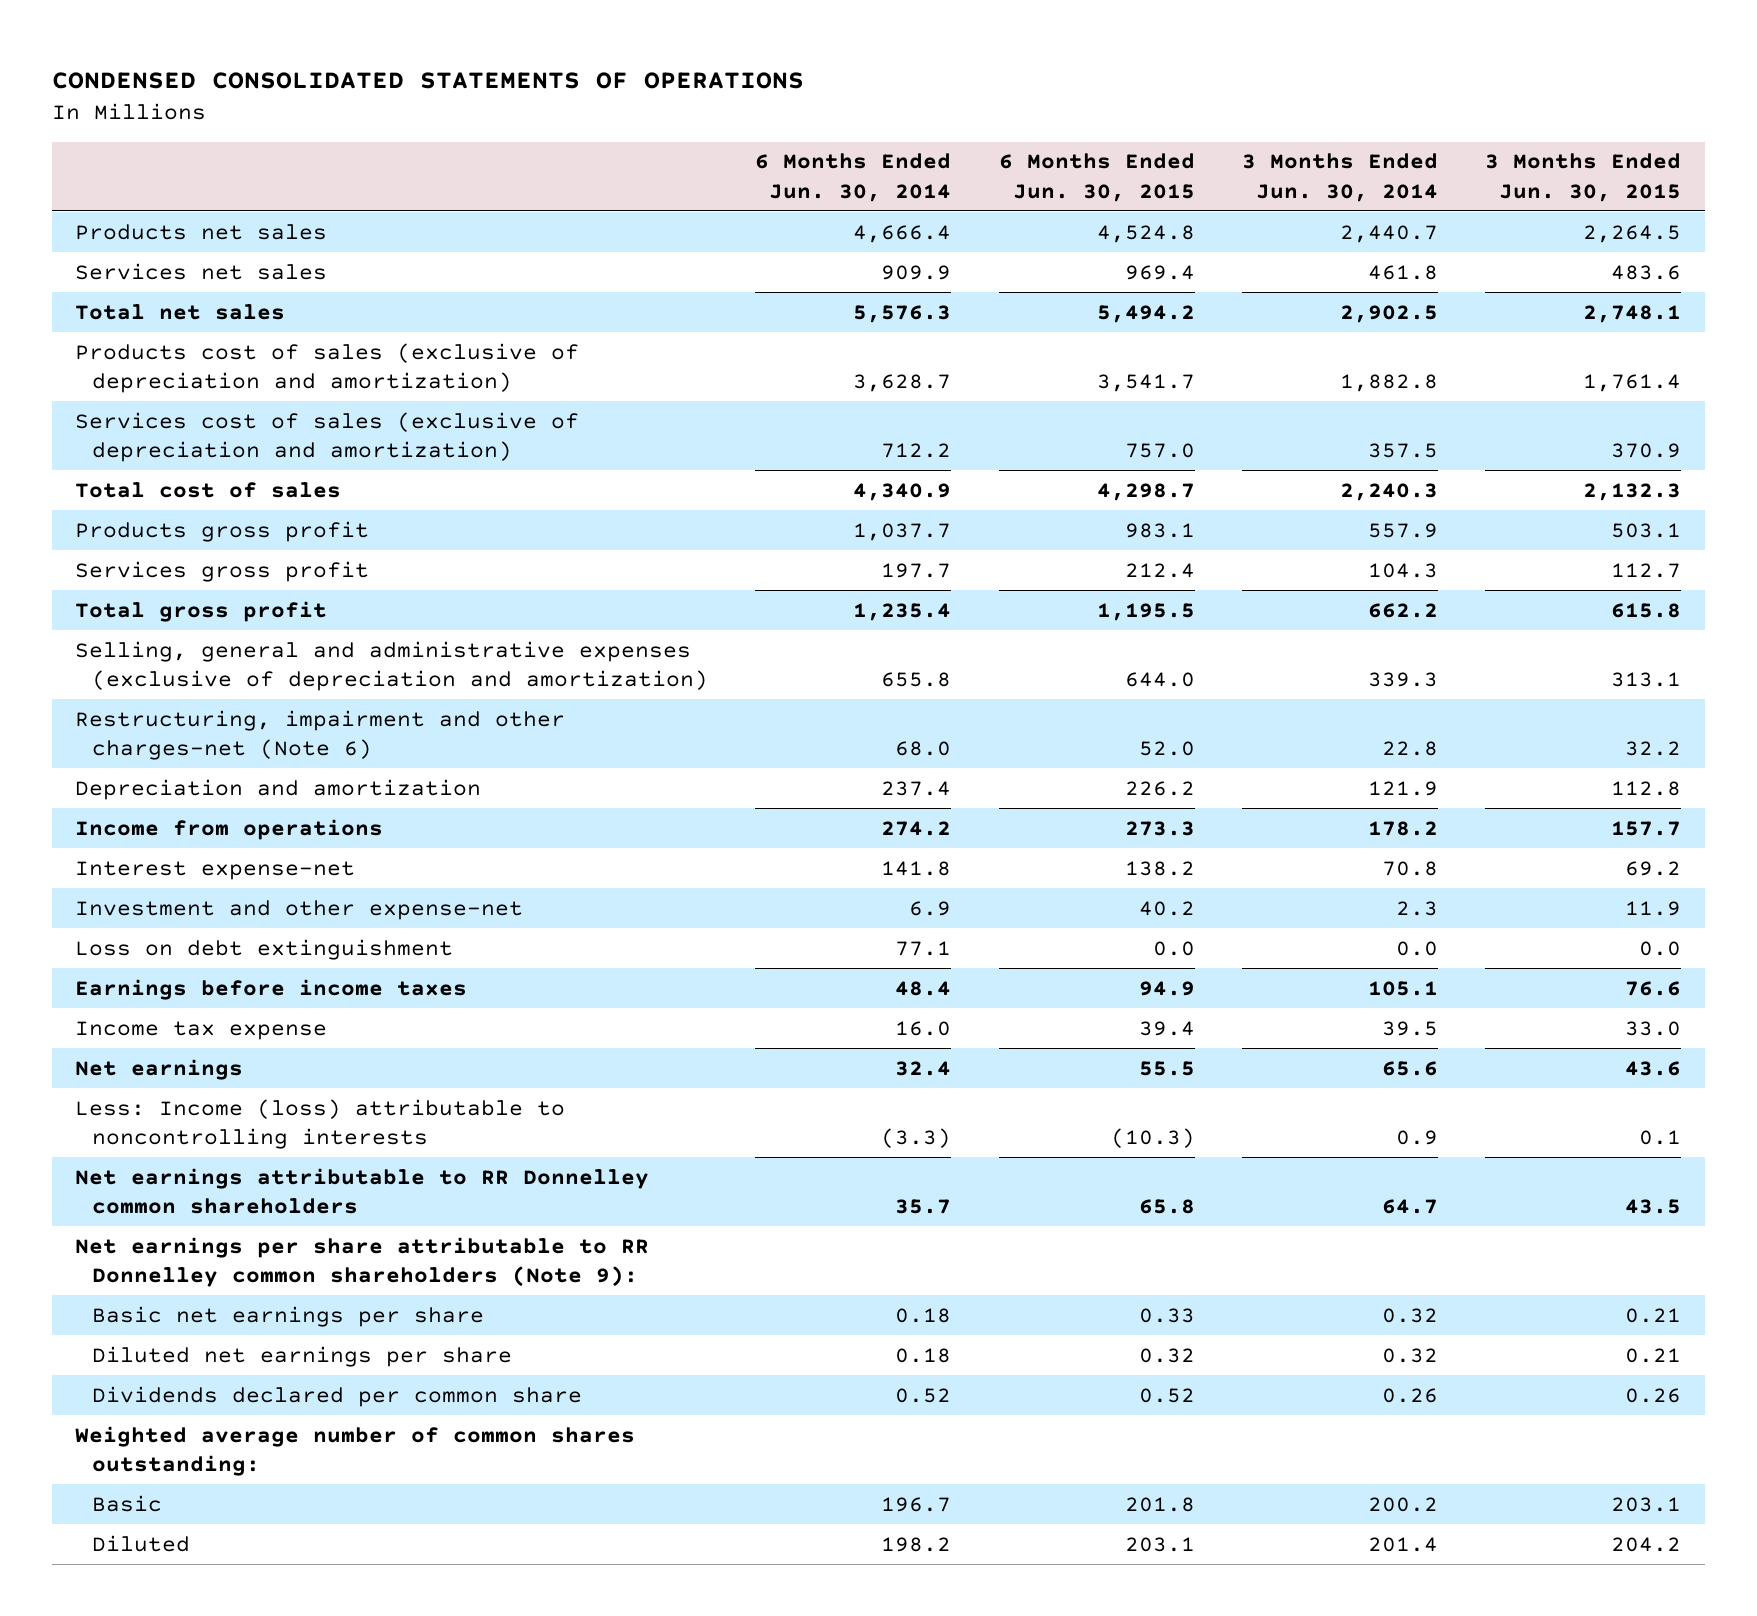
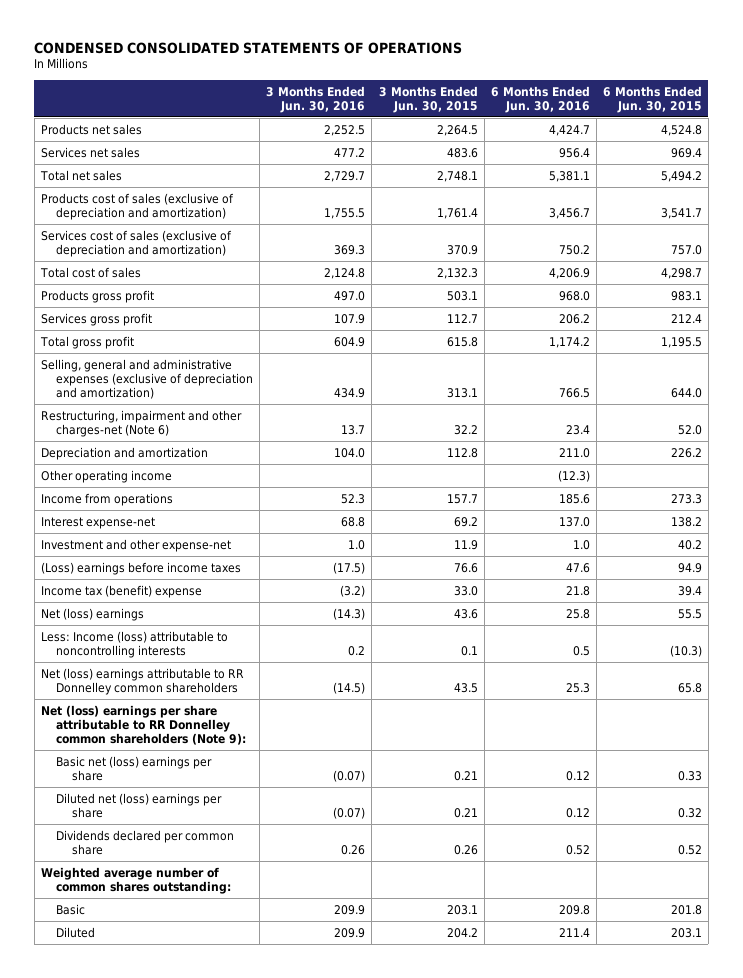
[755,153,952,202] 6 Months Ended Jun. 30, 2014 -> none
[1241,153,1438,202] 3 Months Ended Jun. 30, 2014 -> none
none -> [266,85,366,113] 3 Months Ended Jun. 30, 2016
none -> [490,85,590,113] 6 Months Ended Jun. 30, 2016
none -> [41,469,173,483] Other operating income
[75,938,454,960] Loss on debt extinguishment -> none
[75,978,468,1000] Earnings before income taxes -> [41,561,242,575] (Loss) earnings before income taxes
[75,1020,328,1040] Income tax expense -> [41,584,203,598] Income tax (benefit) expense
[75,1058,244,1080] Net earnings -> [41,607,145,621] Net (loss) earnings
[75,1167,650,1214] Net earnings attributable to RR Donnelley common shareholders -> [41,667,245,695] Net (loss) earnings attributable to RR Donnelley common shareholders
[75,1236,650,1287] Net earnings per share attributable to RR Donnelley common shareholders (Note 9): -> [41,704,247,746] Net (loss) earnings per share attributable to RR Donnelley common shareholders (Note 9):
[91,1305,484,1327] Basic net earnings per share -> [56,755,213,781] Basic net (loss) earnings per share
[91,1345,512,1367] Diluted net earnings per share -> [56,792,223,818] Diluted net (loss) earnings per share

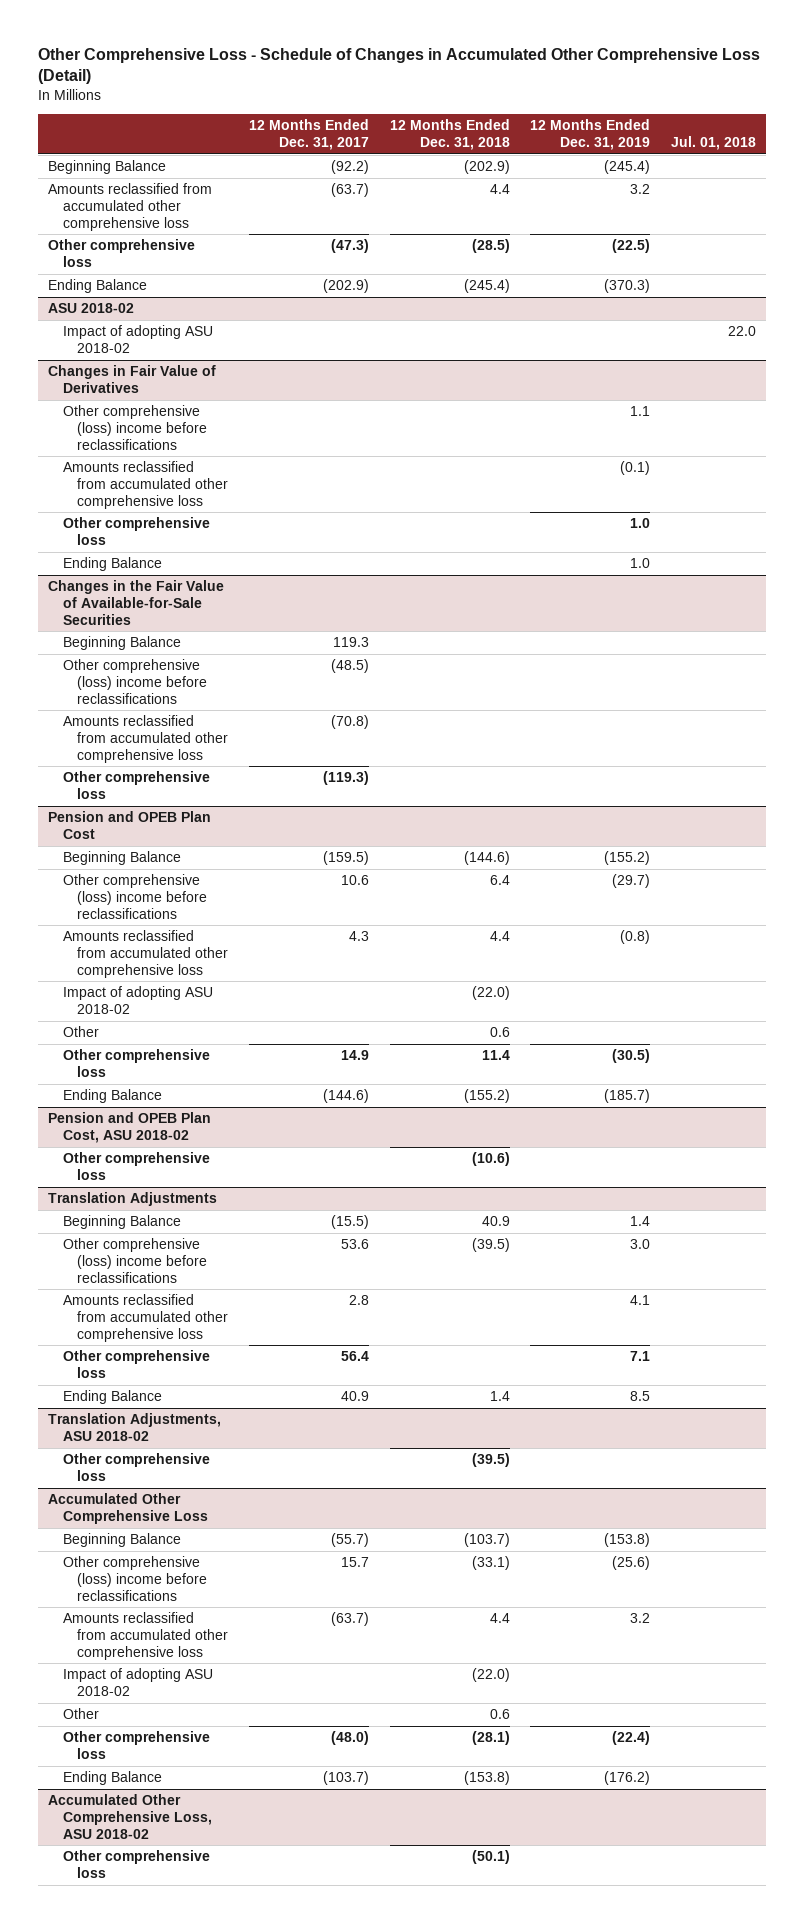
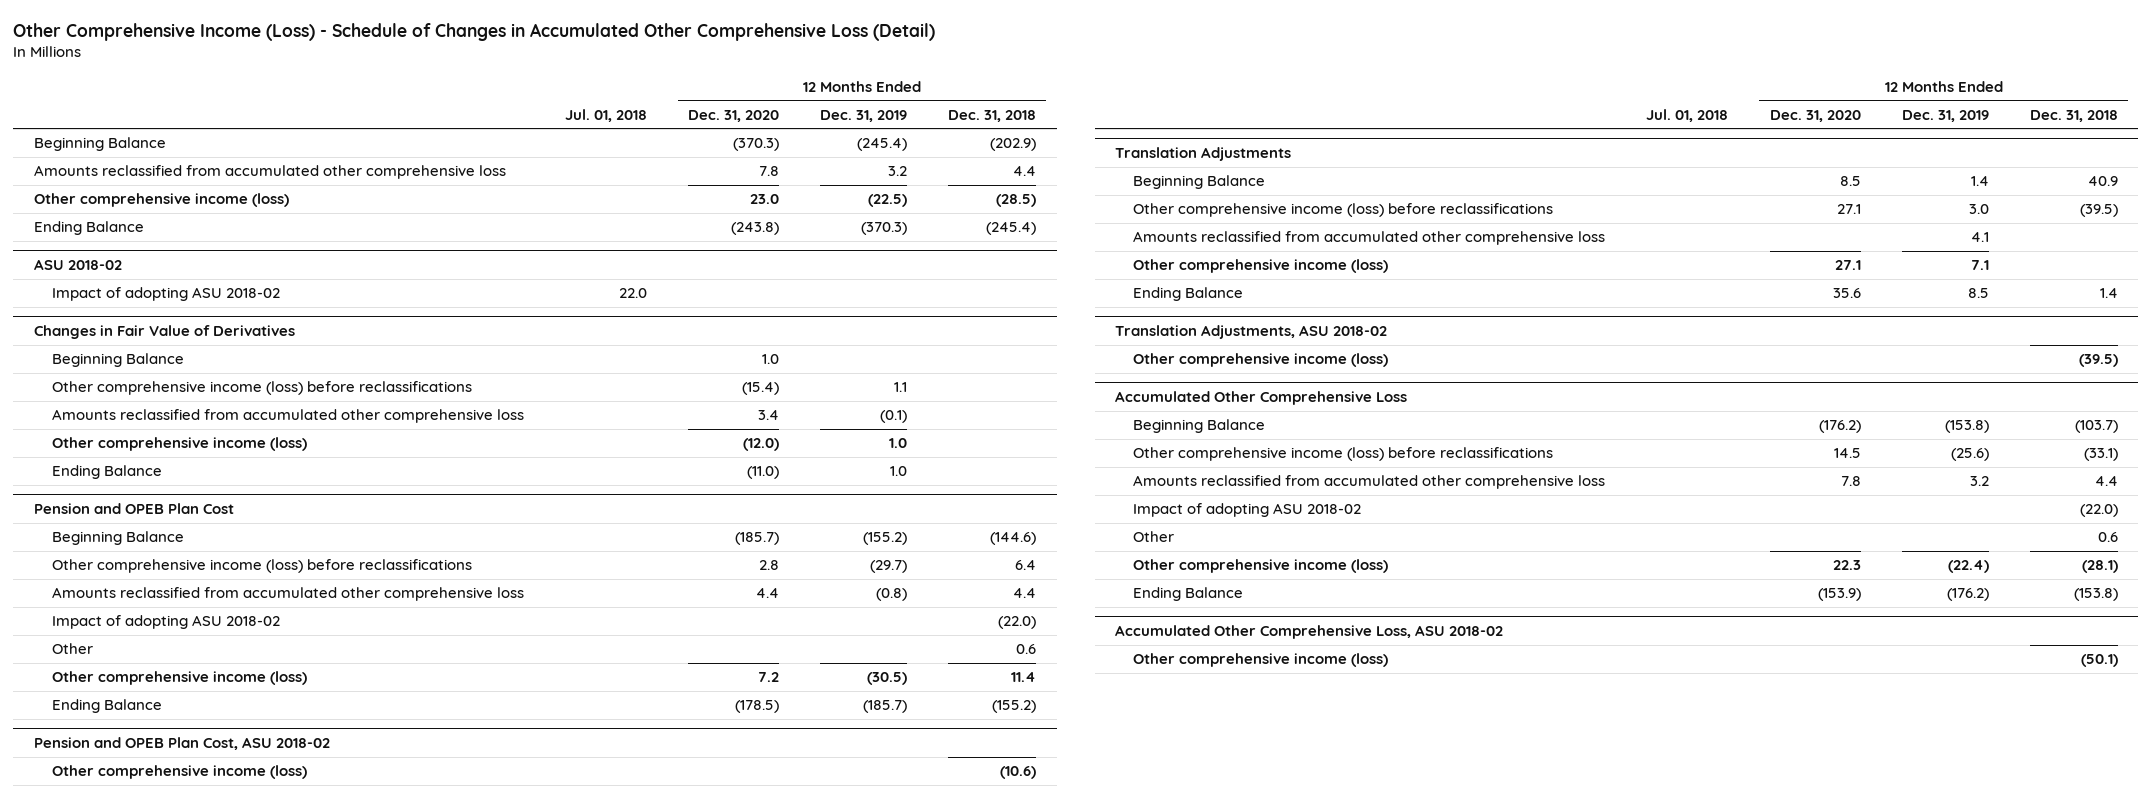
[38,47,761,85] Other Comprehensive Loss - Schedule of Changes in Accumulated Other Comprehensive Loss (Detail) -> [12,22,935,41] Other Comprehensive Income (Loss) - Schedule of Changes in Accumulated Other Comprehensive Loss (Detail)
[248,119,369,151] 12 Months Ended Dec. 31, 2017 -> none
none -> [687,109,779,122] Dec. 31, 2020
[48,239,196,268] Other comprehensive loss -> [33,193,289,208] Other comprehensive income (loss)
none -> [51,353,184,368] Beginning Balance
[62,405,208,450] Other comprehensive (loss) income before reclassifications -> [51,381,472,396] Other comprehensive income (loss) before reclassifications
[62,517,210,546] Other comprehensive loss -> [51,437,307,452] Other comprehensive income (loss)
[48,580,225,625] Changes in the Fair Value of Available-for-Sale Securities -> none
[62,636,181,651] Beginning Balance -> none
[62,659,208,704] Other comprehensive (loss) income before reclassifications -> none
[62,715,229,763] Amounts reclassified from accumulated other comprehensive loss -> none
[62,771,210,800] Other comprehensive loss -> none
[62,874,208,919] Other comprehensive (loss) income before reclassifications -> [51,559,472,574] Other comprehensive income (loss) before reclassifications
[62,1049,210,1078] Other comprehensive loss -> [51,671,307,686] Other comprehensive income (loss)
[62,1152,210,1181] Other comprehensive loss -> [51,765,307,780] Other comprehensive income (loss)
[62,1238,208,1283] Other comprehensive (loss) income before reclassifications -> [1133,203,1554,218] Other comprehensive income (loss) before reclassifications
[62,1350,210,1379] Other comprehensive loss -> [1133,259,1389,274] Other comprehensive income (loss)
[62,1453,210,1482] Other comprehensive loss -> [1133,353,1389,368] Other comprehensive income (loss)
[62,1556,208,1601] Other comprehensive (loss) income before reclassifications -> [1133,447,1554,462] Other comprehensive income (loss) before reclassifications
[62,1731,210,1760] Other comprehensive loss -> [1133,559,1389,574] Other comprehensive income (loss)
[62,1850,210,1879] Other comprehensive loss -> [1133,653,1389,668] Other comprehensive income (loss)

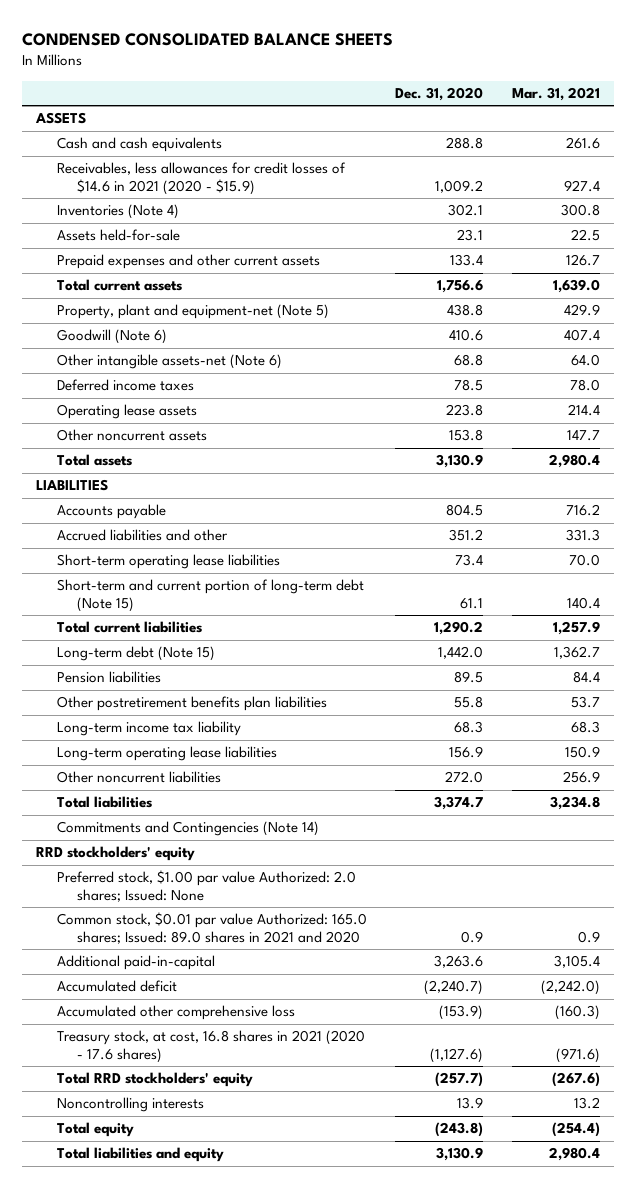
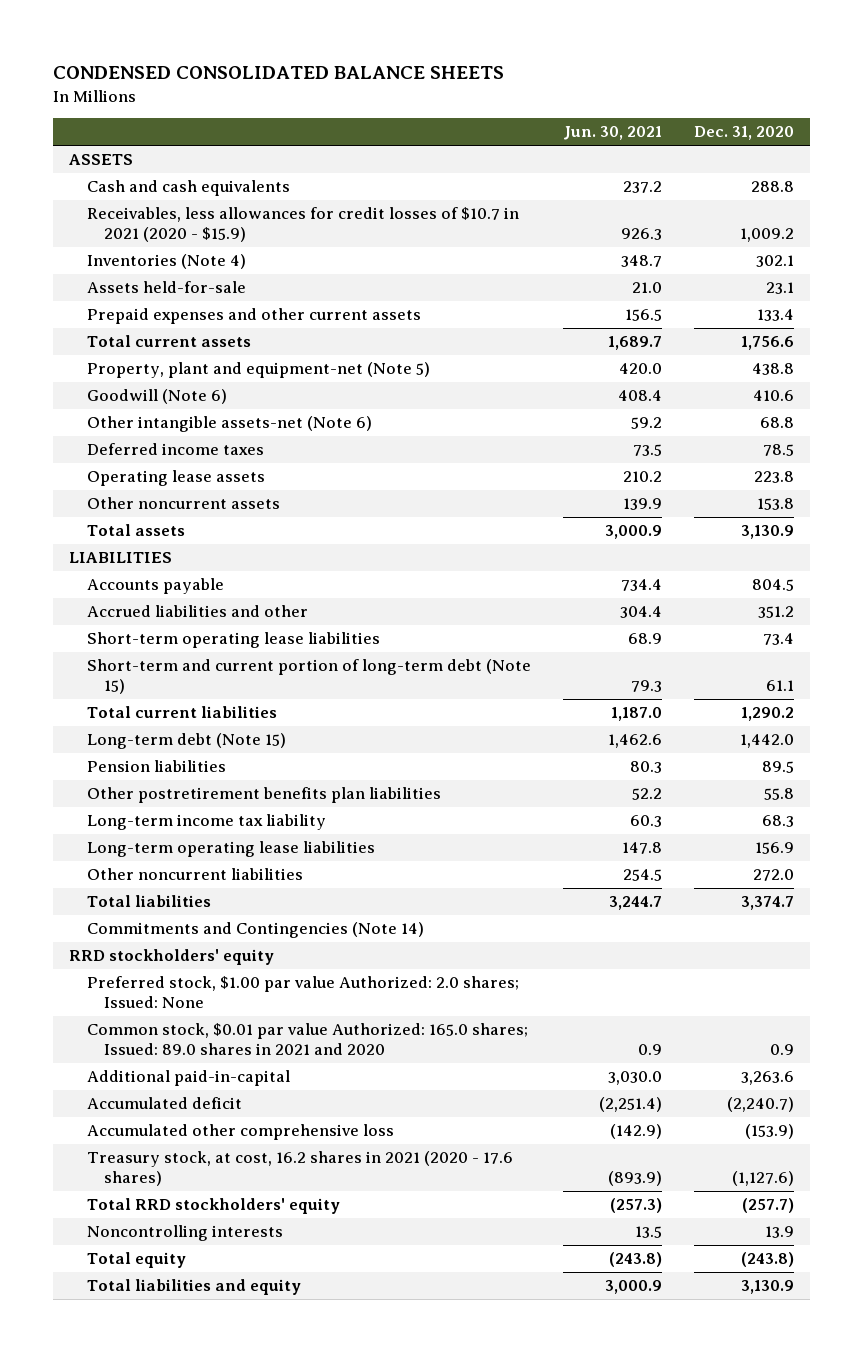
[512,86,601,101] Mar. 31, 2021 -> none
none -> [562,126,662,141] Jun. 30, 2021
[56,162,346,196] Receivables, less allowances for credit losses of $14.6 in 2021 (2020 - $15.9) -> [86,207,519,243] Receivables, less allowances for credit losses of $10.7 in 2021 (2020 - $15.9)
[56,1030,365,1064] Treasury stock, at cost, 16.8 shares in 2021 (2020 - 17.6 shares) -> [86,1151,513,1187] Treasury stock, at cost, 16.2 shares in 2021 (2020 - 17.6 shares)

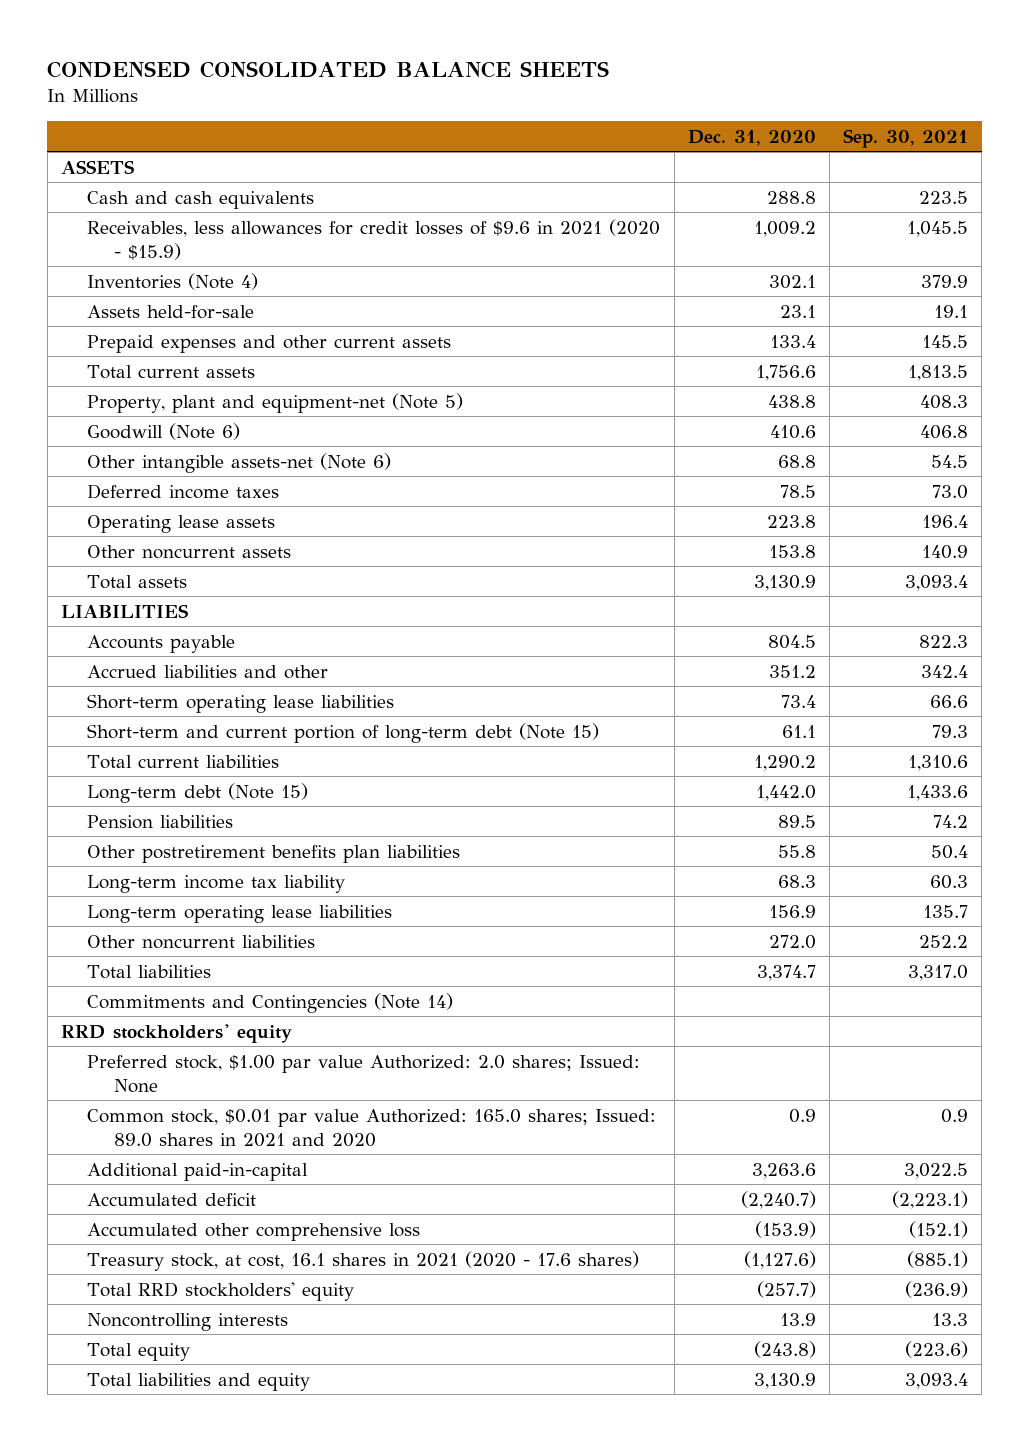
[562,126,662,141] Jun. 30, 2021 -> none
none -> [843,128,969,148] Sep. 30, 2021
[86,207,519,243] Receivables, less allowances for credit losses of $10.7 in 2021 (2020 - $15.9) -> [87,218,661,260] Receivables, less allowances for credit losses of $9.6 in 2021 (2020 - $15.9)
[86,1151,513,1187] Treasury stock, at cost, 16.2 shares in 2021 (2020 - 17.6 shares) -> [87,1250,640,1271] Treasury stock, at cost, 16.1 shares in 2021 (2020 - 17.6 shares)

